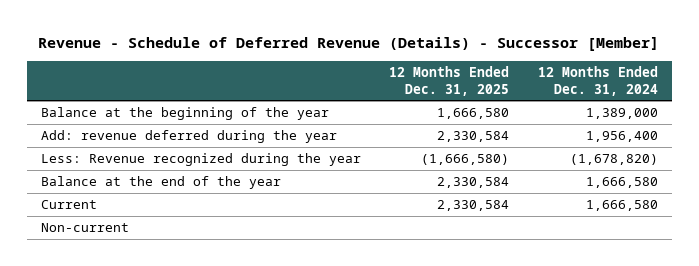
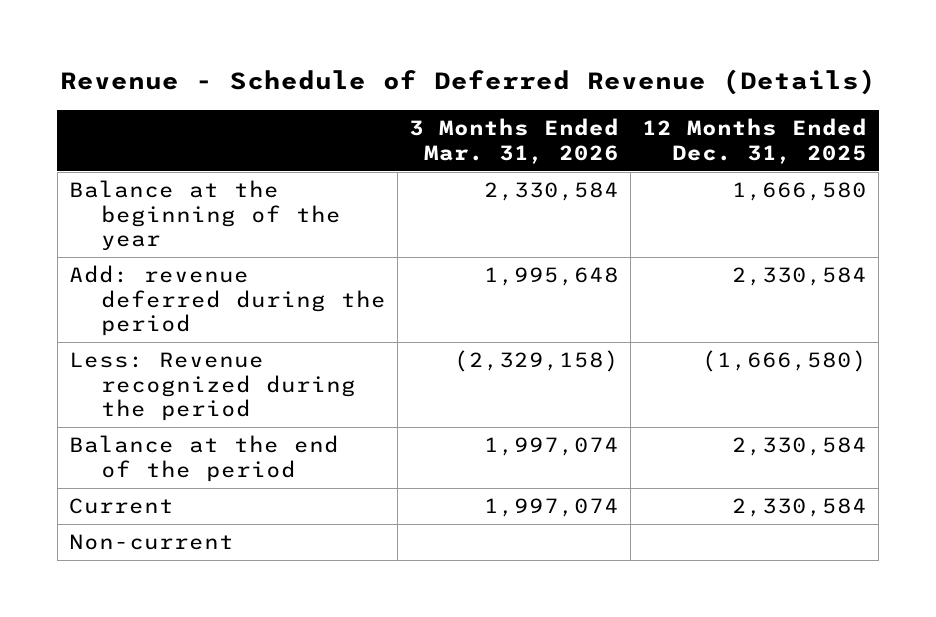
[38,36,660,51] Revenue - Schedule of Deferred Revenue (Details) - Successor [Member] -> [60,69,877,96] Revenue - Schedule of Deferred Revenue (Details)
[537,66,658,96] 12 Months Ended Dec. 31, 2024 -> none
none -> [409,118,620,164] 3 Months Ended Mar. 31, 2026
[41,130,338,144] Add: revenue deferred during the year -> [68,265,387,337] Add: revenue deferred during the period
[41,153,362,167] Less: Revenue recognized during the year -> [68,352,357,422] Less: Revenue recognized during the period
[41,176,282,190] Balance at the end of the year -> [68,435,339,482] Balance at the end of the period

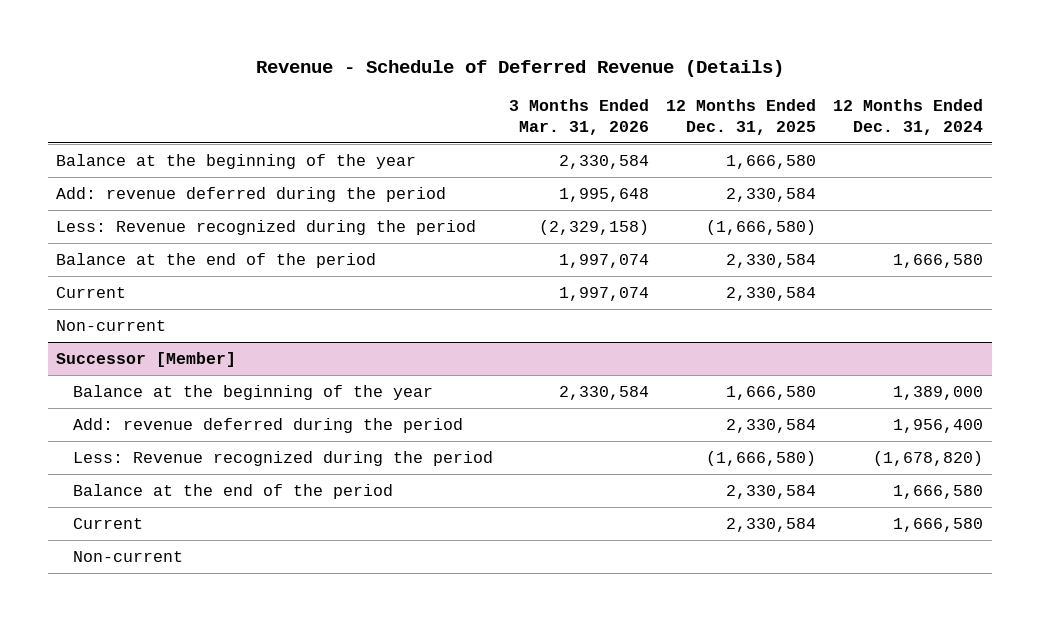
none -> [833,99,984,135] 12 Months Ended Dec. 31, 2024
none -> [56,351,237,367] Successor [Member]
none -> [72,384,433,400] Balance at the beginning of the year
none -> [72,417,463,433] Add: revenue deferred during the period
none -> [72,450,493,466] Less: Revenue recognized during the period
none -> [72,483,393,499] Balance at the end of the period
none -> [72,517,143,529] Current
none -> [72,550,183,562] Non-current

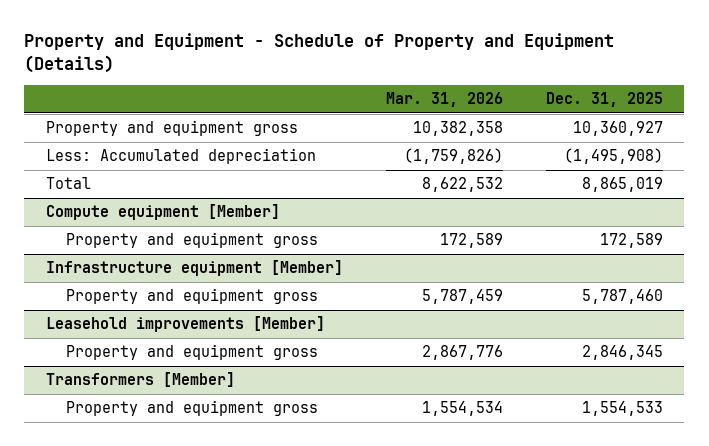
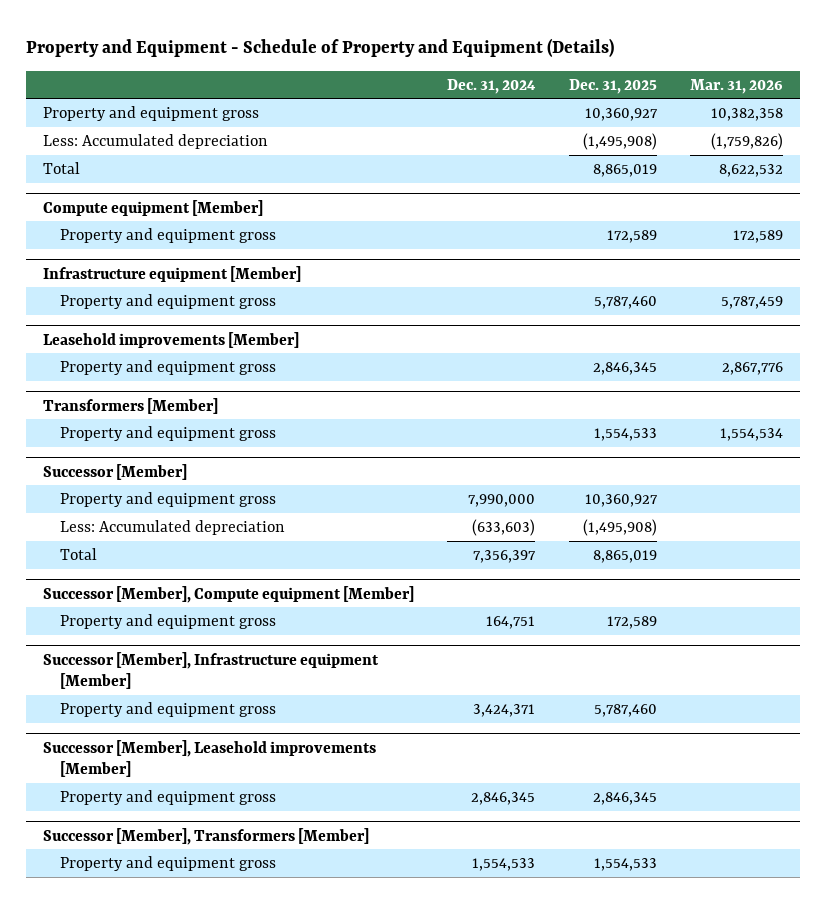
none -> [447,78,537,94] Dec. 31, 2024
none -> [42,463,187,480] Successor [Member]
none -> [59,491,276,507] Property and equipment gross
none -> [59,519,285,535] Less: Accumulated depreciation
none -> [59,547,97,560] Total
none -> [42,585,414,603] Successor [Member], Compute equipment [Member]
none -> [59,613,276,629] Property and equipment gross
none -> [42,651,379,689] Successor [Member], Infrastructure equipment [Member]
none -> [59,701,276,717] Property and equipment gross
none -> [42,739,376,777] Successor [Member], Leasehold improvements [Member]
none -> [59,789,276,805] Property and equipment gross
none -> [42,827,369,845] Successor [Member], Transformers [Member]
none -> [59,855,276,871] Property and equipment gross

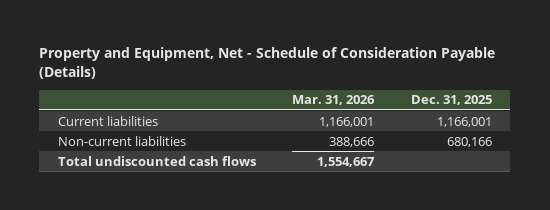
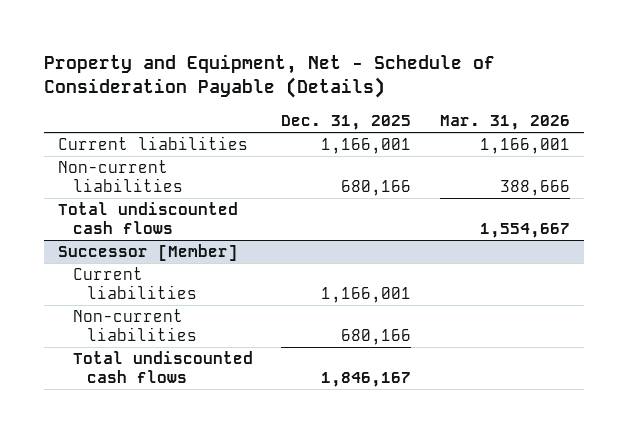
none -> [58,244,239,262] Successor [Member]
none -> [72,267,198,300] Current liabilities
none -> [72,309,198,342] Non-current liabilities
none -> [72,351,253,384] Total undiscounted cash flows

